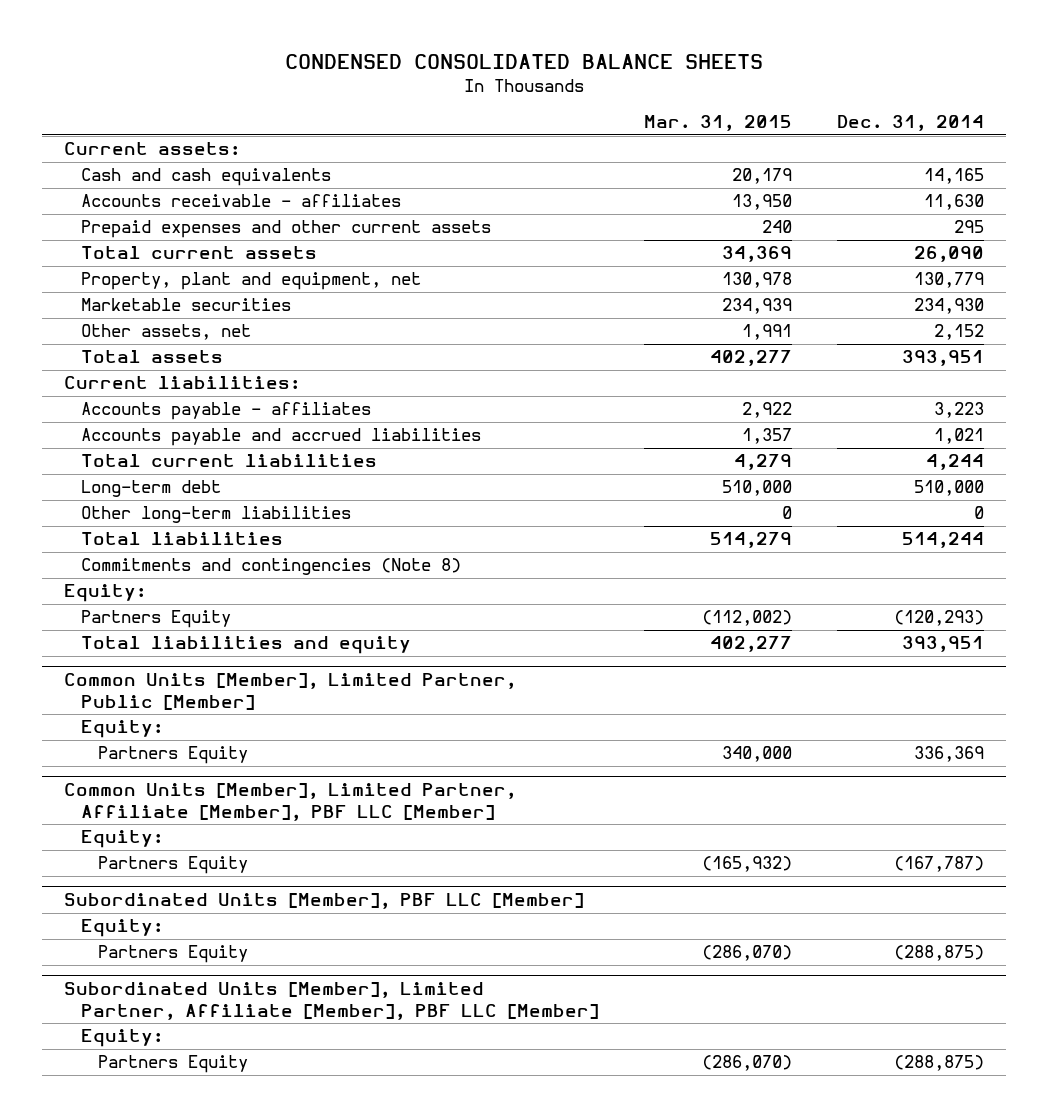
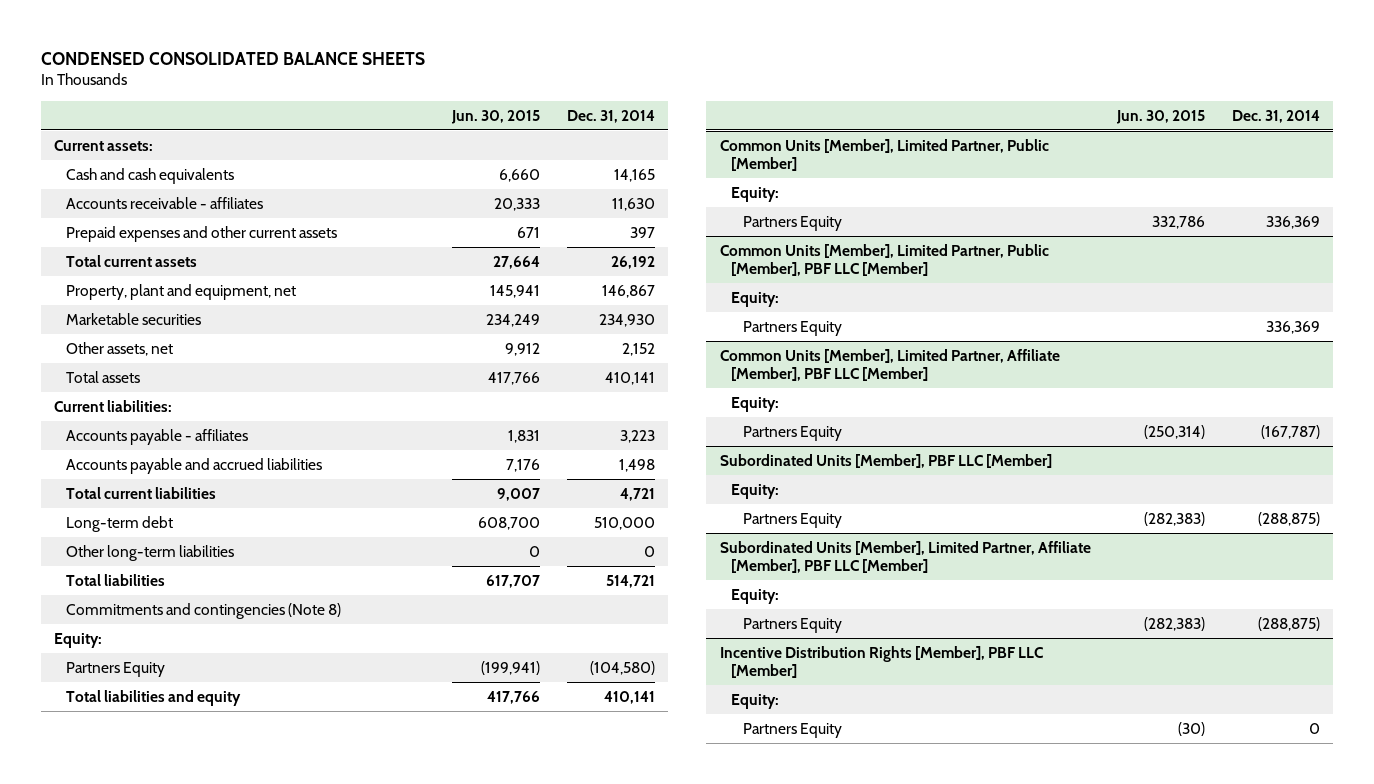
[644,115,793,132] Mar. 31, 2015 -> none
none -> [450,109,540,124] Jun. 30, 2015
[953,220,984,234] 295 -> [629,226,655,238] 397
[913,246,984,263] 26,090 -> [610,255,655,269] 26,192
[913,272,984,289] 130,779 -> [601,284,655,298] 146,867
[901,350,984,367] 393,951 -> [604,371,655,385] 410,141
[933,428,984,445] 1,021 -> [618,458,655,472] 1,498
[925,454,984,471] 4,244 -> [619,487,655,501] 4,721
[901,532,984,549] 514,244 -> [605,574,655,588] 514,721
[893,610,984,627] (120,293) -> [589,660,655,675] (104,580)
[901,636,984,653] 393,951 -> [603,690,655,704] 410,141
none -> [719,243,1049,277] Common Units [Member], Limited Partner, Public [Member], PBF LLC [Member]
none -> [731,291,780,307] Equity:
none -> [743,320,843,336] Partners Equity
none -> [719,645,1043,679] Incentive Distribution Rights [Member], PBF LLC [Member]
none -> [731,693,780,709] Equity:
none -> [743,722,843,738] Partners Equity

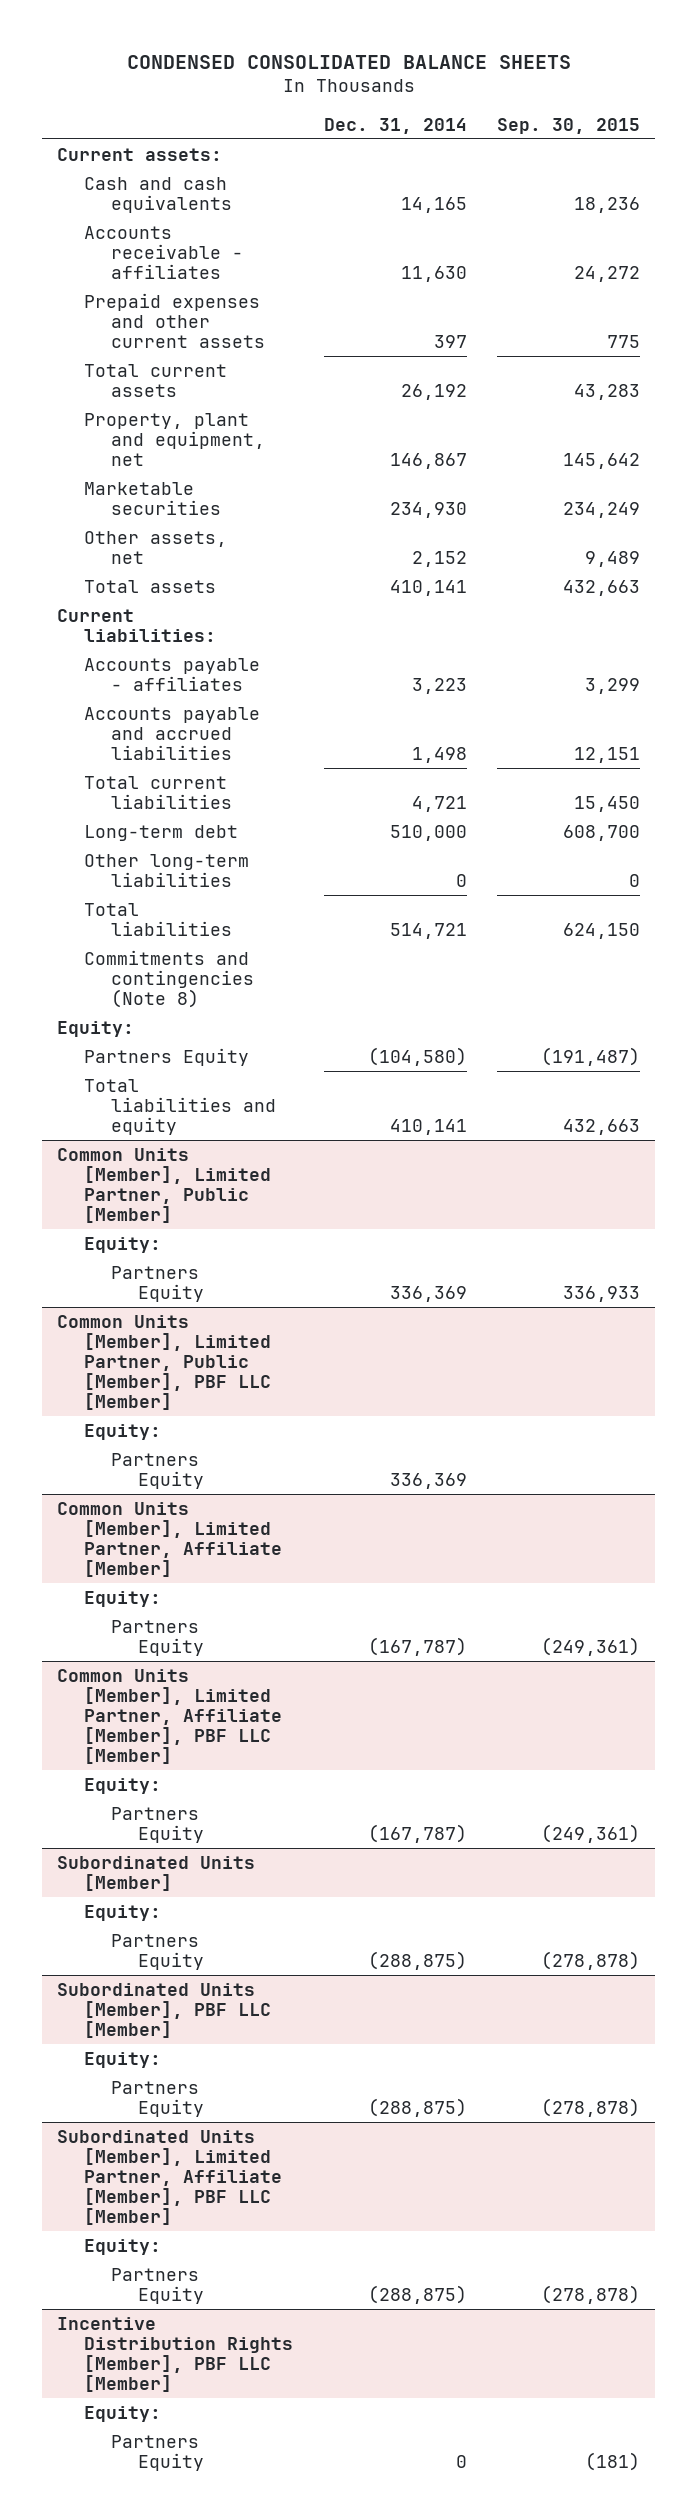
[450,109,540,124] Jun. 30, 2015 -> none
none -> [496,117,640,134] Sep. 30, 2015
none -> [57,1501,283,1578] Common Units [Member], Limited Partner, Affiliate [Member]
none -> [84,1590,162,1607] Equity:
none -> [111,1619,205,1656] Partners Equity
none -> [57,1855,256,1891] Subordinated Units [Member]
none -> [84,1904,162,1921] Equity:
none -> [111,1933,205,1970] Partners Equity

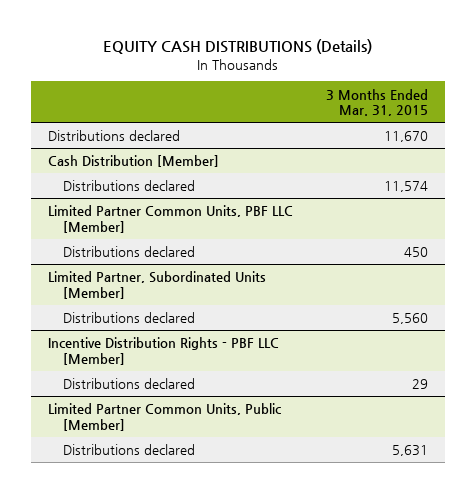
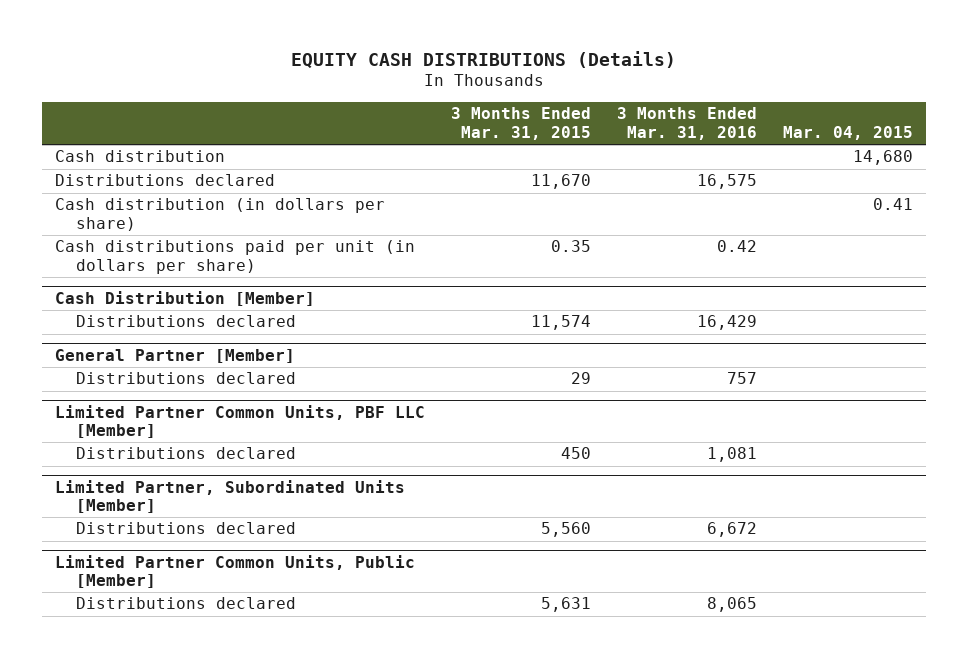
none -> [616,107,757,140] 3 Months Ended Mar. 31, 2016
none -> [782,125,913,140] Mar. 04, 2015
none -> [54,150,225,163] Cash distribution
none -> [54,198,385,232] Cash distribution (in dollars per share)
none -> [54,240,415,275] Cash distributions paid per unit (in dollars per share)
none -> [54,348,295,363] General Partner [Member]
none -> [76,372,297,385] Distributions declared
[47,337,279,365] Incentive Distribution Rights - PBF LLC [Member] -> none
[63,378,196,390] Distributions declared -> none

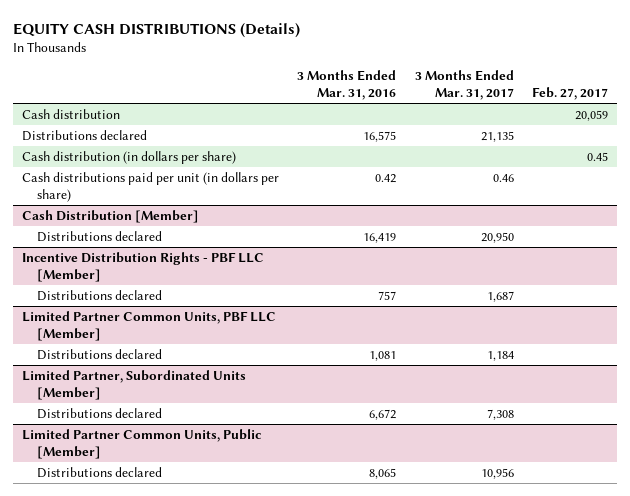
[450,107,591,140] 3 Months Ended Mar. 31, 2015 -> none
[782,125,913,140] Mar. 04, 2015 -> none
none -> [414,69,514,101] 3 Months Ended Mar. 31, 2017
none -> [532,87,609,101] Feb. 27, 2017
[54,348,295,363] General Partner [Member] -> none
[696,315,757,331] 16,429 -> [363,232,397,243] 16,419
none -> [22,251,265,283] Incentive Distribution Rights - PBF LLC [Member]

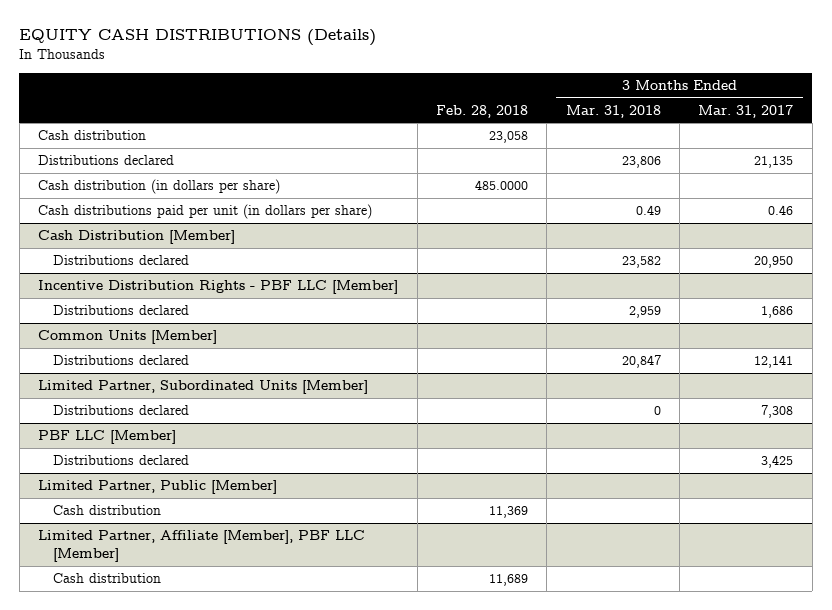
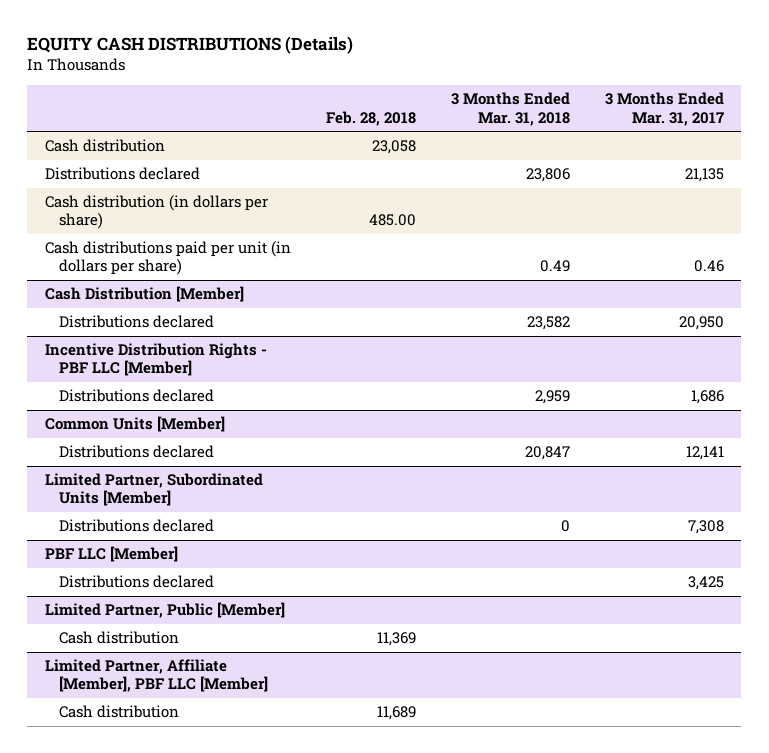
[474,180,528,191] 485.0000 -> [368,214,416,227] 485.00

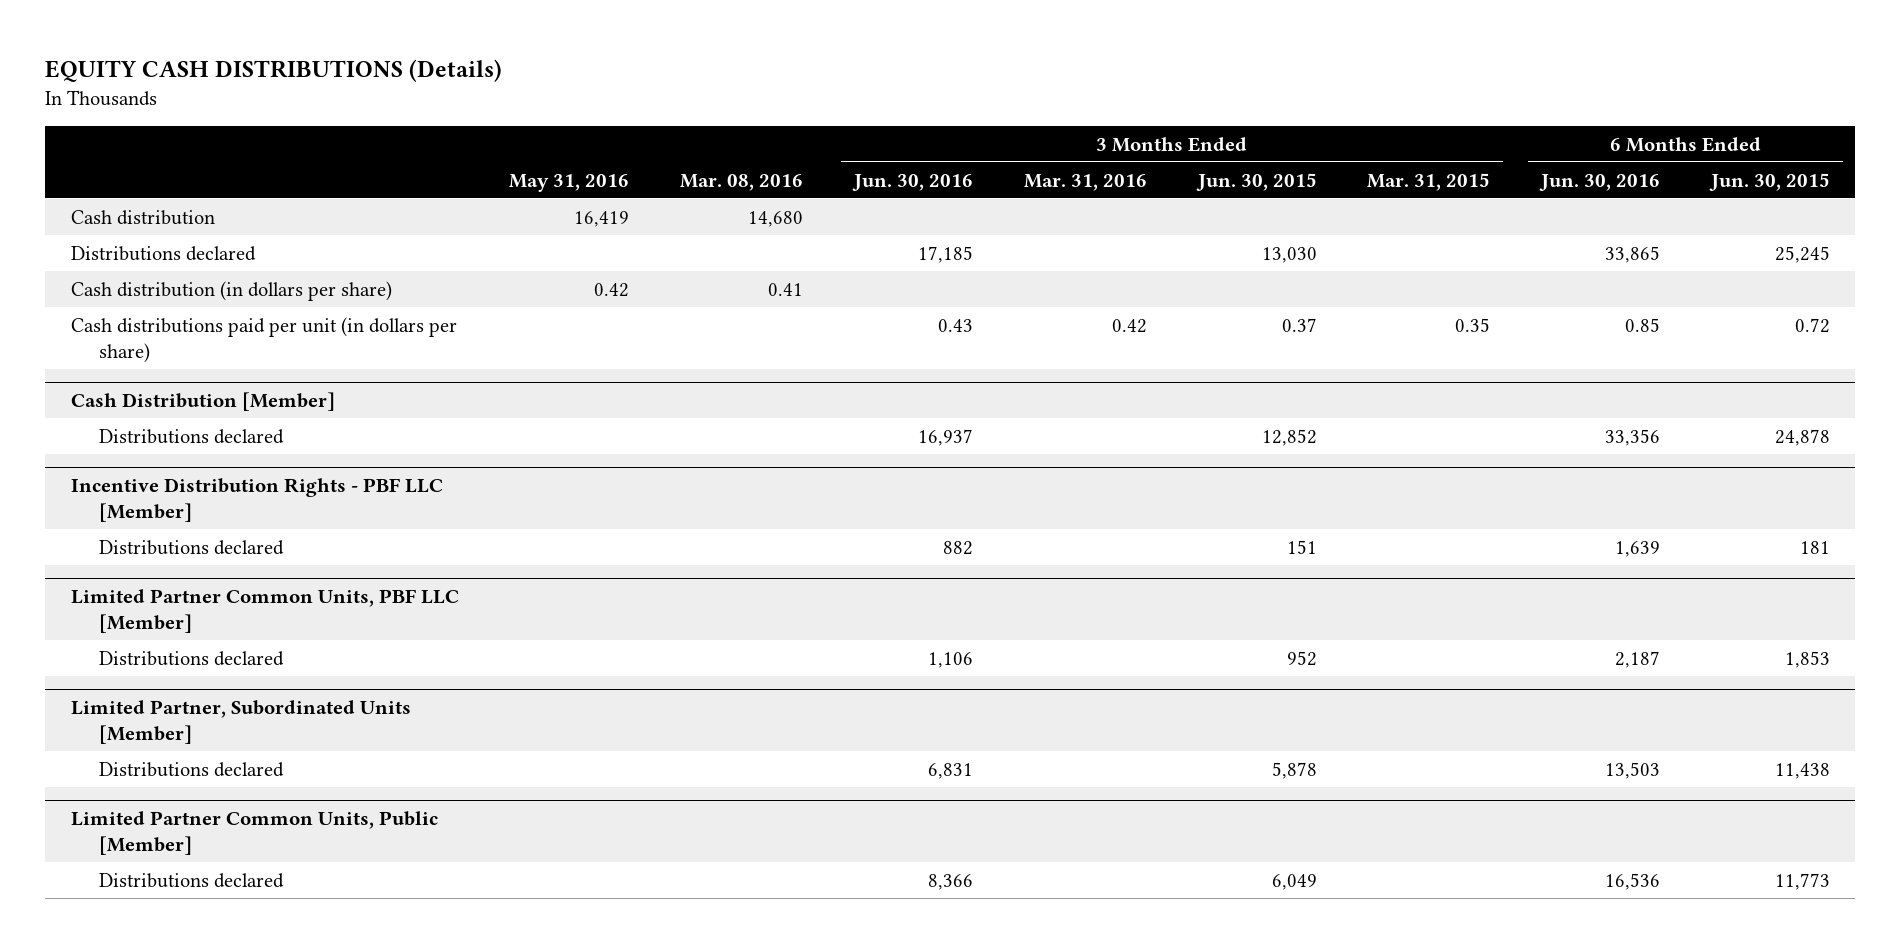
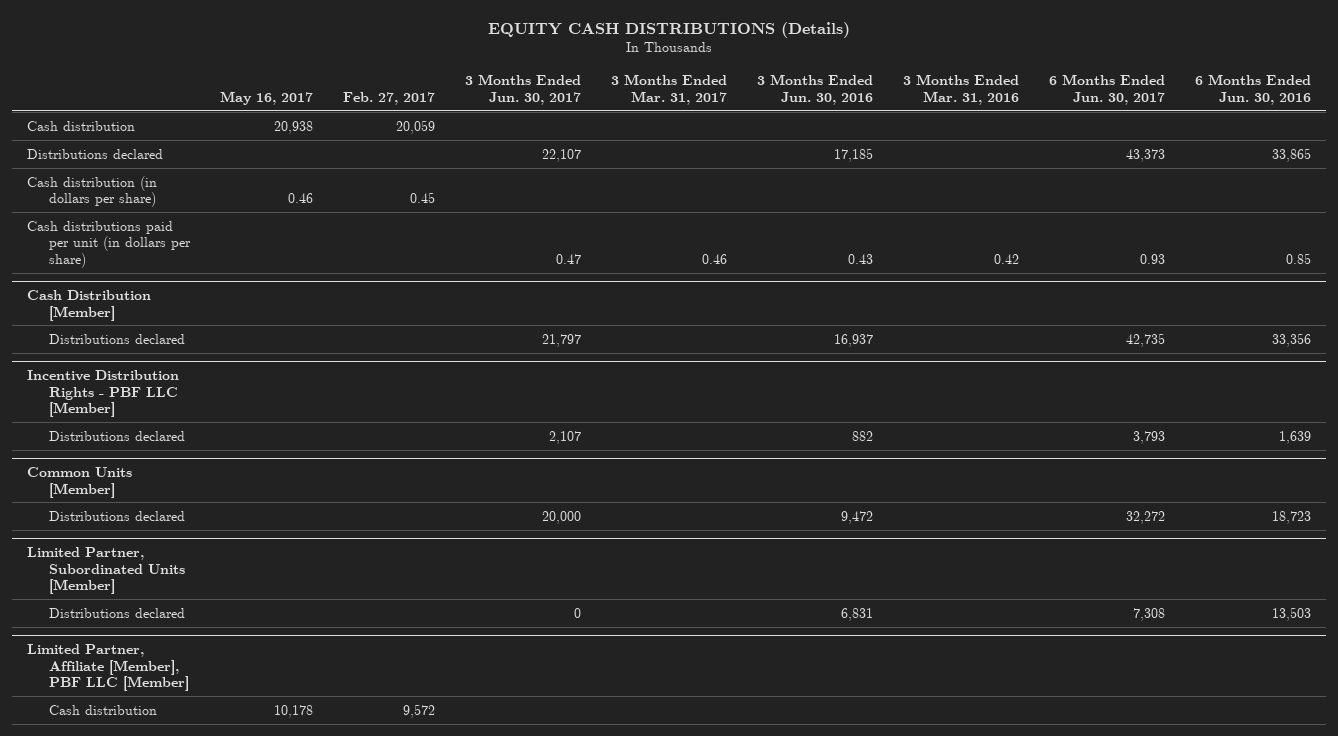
[509,173,630,192] May 31, 2016 -> none
[680,173,804,191] Mar. 08, 2016 -> none
[1195,172,1317,191] Jun. 30, 2015 -> none
[1367,172,1491,191] Mar. 31, 2015 -> none
[1708,172,1830,191] Jun. 30, 2015 -> none
none -> [219,90,313,105] May 16, 2017
none -> [342,91,435,105] Feb. 27, 2017
none -> [464,73,581,105] 3 Months Ended Jun. 30, 2017
none -> [610,73,727,105] 3 Months Ended Mar. 31, 2017
none -> [1048,73,1165,105] 6 Months Ended Jun. 30, 2017
[70,588,459,634] Limited Partner Common Units, PBF LLC [Member] -> none
none -> [26,466,132,498] Common Units [Member]
[927,651,973,668] 1,106 -> [840,510,873,524] 9,472
[1615,650,1661,668] 2,187 -> [1271,510,1311,524] 18,723
[70,810,438,856] Limited Partner Common Units, Public [Member] -> none
[98,872,284,888] Distributions declared -> none
none -> [26,643,189,692] Limited Partner, Affiliate [Member], PBF LLC [Member]
none -> [48,704,157,715] Cash distribution

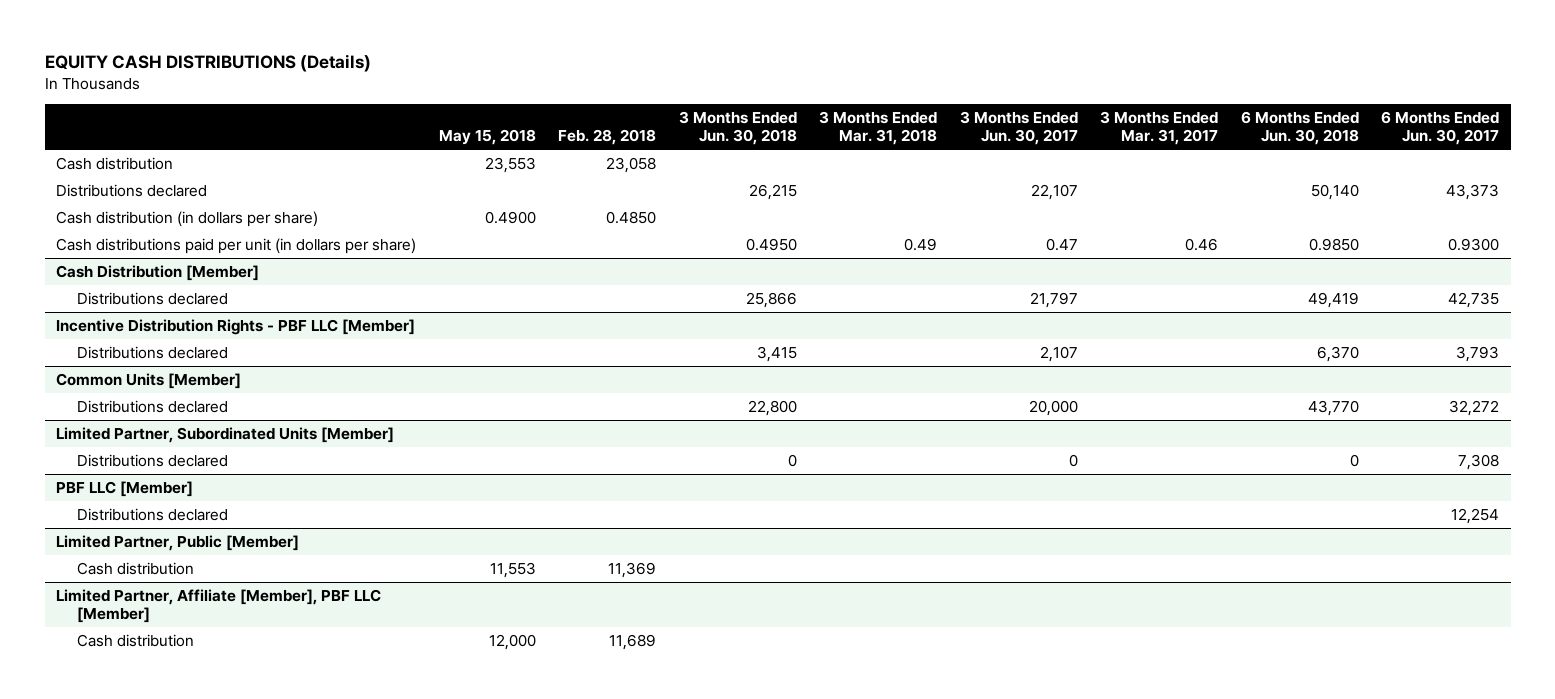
[219,90,313,105] May 16, 2017 -> none
[342,91,435,105] Feb. 27, 2017 -> none
[756,73,873,105] 3 Months Ended Jun. 30, 2016 -> none
[902,73,1019,105] 3 Months Ended Mar. 31, 2016 -> none
[1194,73,1311,105] 6 Months Ended Jun. 30, 2016 -> none
none -> [438,129,536,146] May 15, 2018
none -> [558,129,657,146] Feb. 28, 2018
none -> [678,111,797,146] 3 Months Ended Jun. 30, 2018
none -> [819,111,938,146] 3 Months Ended Mar. 31, 2018
none -> [1240,111,1359,146] 6 Months Ended Jun. 30, 2018
[1139,253,1165,264] 0.93 -> [1448,238,1500,252] 0.9300
none -> [56,481,194,498] PBF LLC [Member]
none -> [77,508,229,522] Distributions declared
none -> [56,535,300,552] Limited Partner, Public [Member]
none -> [77,562,195,576] Cash distribution

